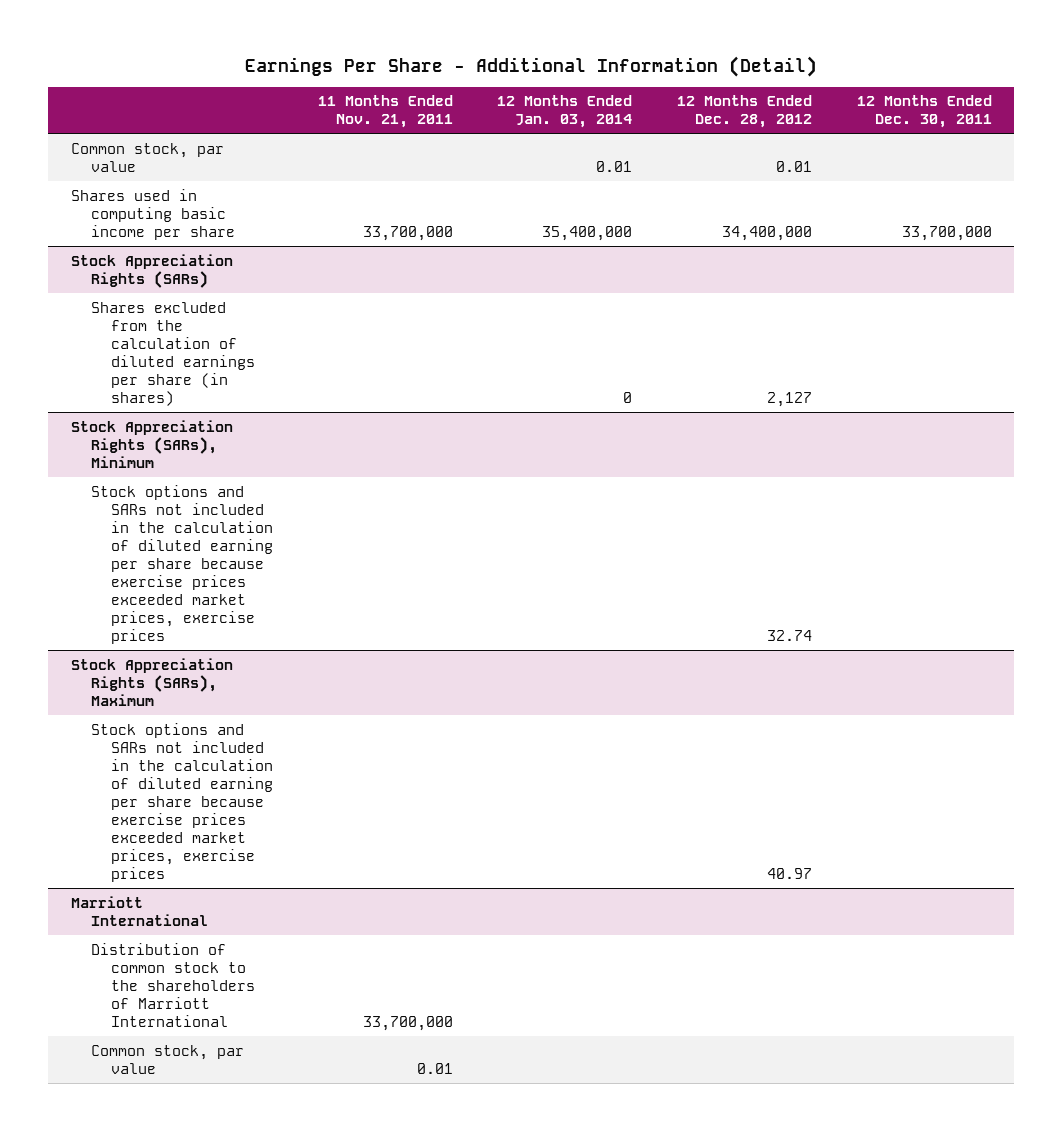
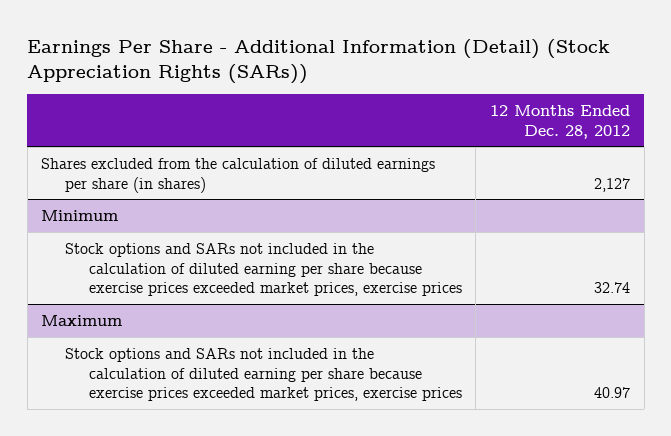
[245,55,818,77] Earnings Per Share - Additional Information (Detail) -> [27,38,611,84] Earnings Per Share - Additional Information (Detail) (Stock Appreciation Rights (SARs))
[317,95,453,129] 11 Months Ended Nov. 21, 2011 -> none
[497,95,633,129] 12 Months Ended Jan. 03, 2014 -> none
[856,95,992,129] 12 Months Ended Dec. 30, 2011 -> none
[70,142,224,172] Common stock, par value -> none
[70,188,235,240] Shares used in computing basic income per share -> none
[70,253,233,288] Stock Appreciation Rights (SARs) -> none
[70,419,233,468] Stock Appreciation Rights (SARs), Minimum -> none
none -> [41,209,119,221] Minimum
[70,657,233,706] Stock Appreciation Rights (SARs), Maximum -> none
none -> [41,314,123,326] Maximum
[70,895,208,926] Marriott International -> none
[90,942,255,1027] Distribution of common stock to the shareholders of Marriott International -> none
[90,1044,244,1074] Common stock, par value -> none

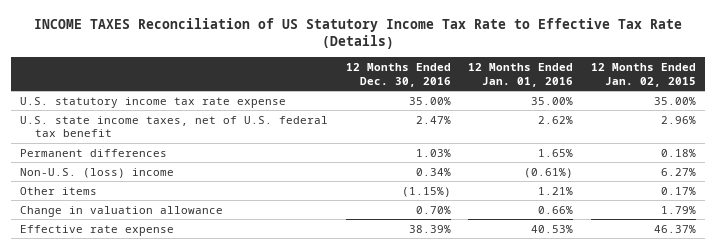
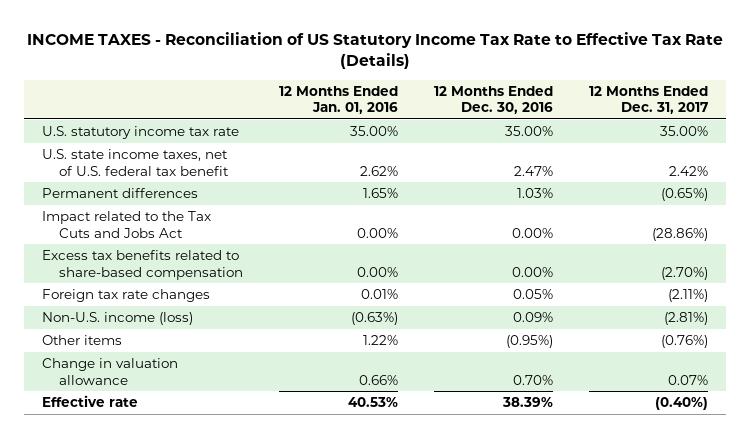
[34,17,683,50] INCOME TAXES Reconciliation of US Statutory Income Tax Rate to Effective Tax Rate (Details) -> [26,31,723,70] INCOME TAXES - Reconciliation of US Statutory Income Tax Rate to Effective Tax Rate (Details)
[591,62,697,87] 12 Months Ended Jan. 02, 2015 -> none
none -> [588,85,708,115] 12 Months Ended Dec. 31, 2017
[20,96,287,108] U.S. statutory income tax rate expense -> [41,126,239,140] U.S. statutory income tax rate
none -> [41,211,211,238] Impact related to the Tax Cuts and Jobs Act
none -> [41,250,244,280] Excess tax benefits related to share-based compensation
none -> [41,289,210,303] Foreign tax rate changes
[20,167,175,178] Non-U.S. (loss) income -> [41,312,193,326] Non-U.S. income (loss)
[415,167,451,176] 0.34% -> [513,312,554,323] 0.09%
[524,167,574,178] (0.61%) -> [351,312,399,326] (0.63%)
[401,186,451,197] (1.15%) -> [506,335,554,349] (0.95%)
[538,186,574,195] 1.21% -> [363,335,399,346] 1.22%
[20,224,175,236] Effective rate expense -> [41,395,138,408] Effective rate

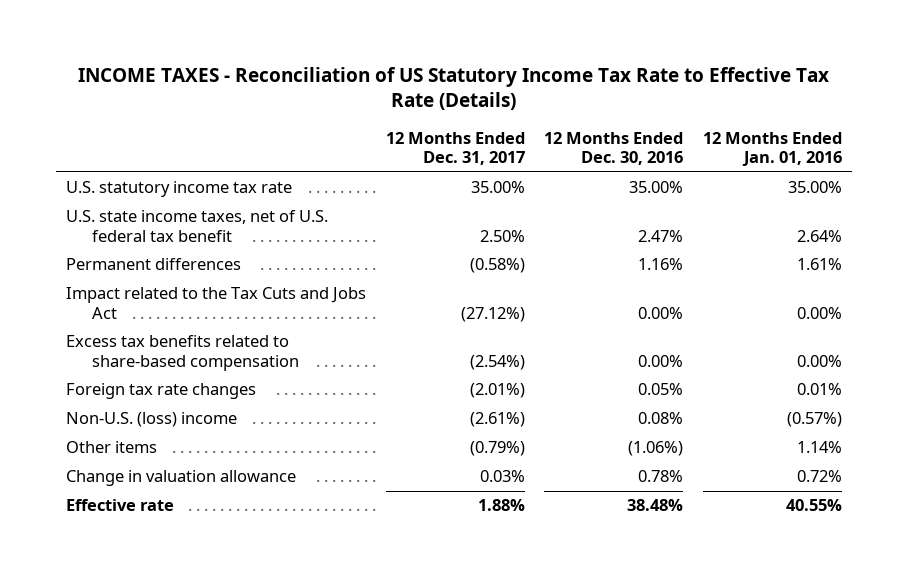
[360,165,399,176] 2.62% -> [796,229,842,242] 2.64%
[668,165,708,176] 2.42% -> [479,229,525,242] 2.50%
[363,188,399,199] 1.65% -> [796,258,842,271] 1.61%
[517,188,554,199] 1.03% -> [638,258,684,271] 1.16%
[660,188,708,202] (0.65%) -> [469,258,525,274] (0.58%)
[651,227,708,241] (28.86%) -> [460,306,525,322] (27.12%)
[660,266,708,280] (2.70%) -> [469,354,525,370] (2.54%)
[667,289,708,303] (2.11%) -> [469,383,525,399] (2.01%)
[41,312,193,326] Non-U.S. income (loss) -> [65,412,237,428] Non-U.S. (loss) income
[351,312,399,326] (0.63%) -> [786,412,842,428] (0.57%)
[513,312,554,323] 0.09% -> [638,412,684,425] 0.08%
[663,312,708,326] (2.81%) -> [469,412,525,428] (2.61%)
[363,335,399,346] 1.22% -> [796,441,842,454] 1.14%
[506,335,554,349] (0.95%) -> [628,441,684,457] (1.06%)
[660,335,708,349] (0.76%) -> [469,441,525,457] (0.79%)
[359,374,399,385] 0.66% -> [796,470,842,483] 0.72%
[513,374,554,385] 0.70% -> [638,470,684,483] 0.78%
[667,374,708,385] 0.07% -> [479,470,525,483] 0.03%
[348,397,399,408] 40.53% -> [785,499,842,512] 40.55%
[502,397,554,408] 38.39% -> [627,499,684,512] 38.48%
[654,397,708,411] (0.40%) -> [477,499,525,512] 1.88%

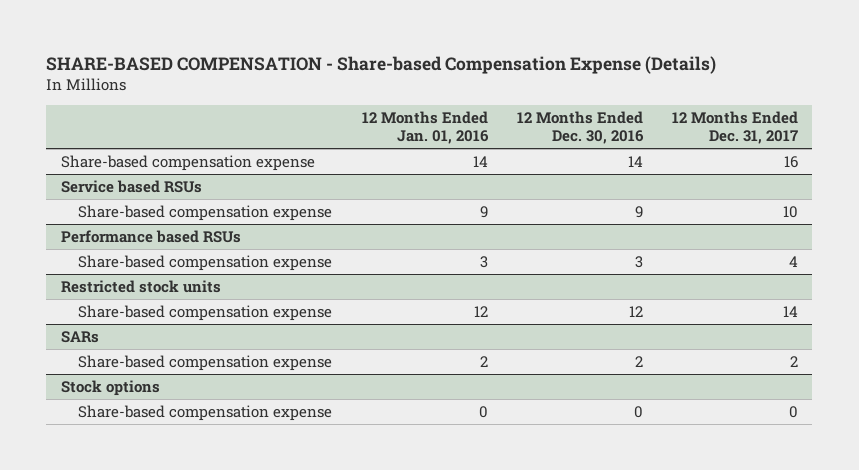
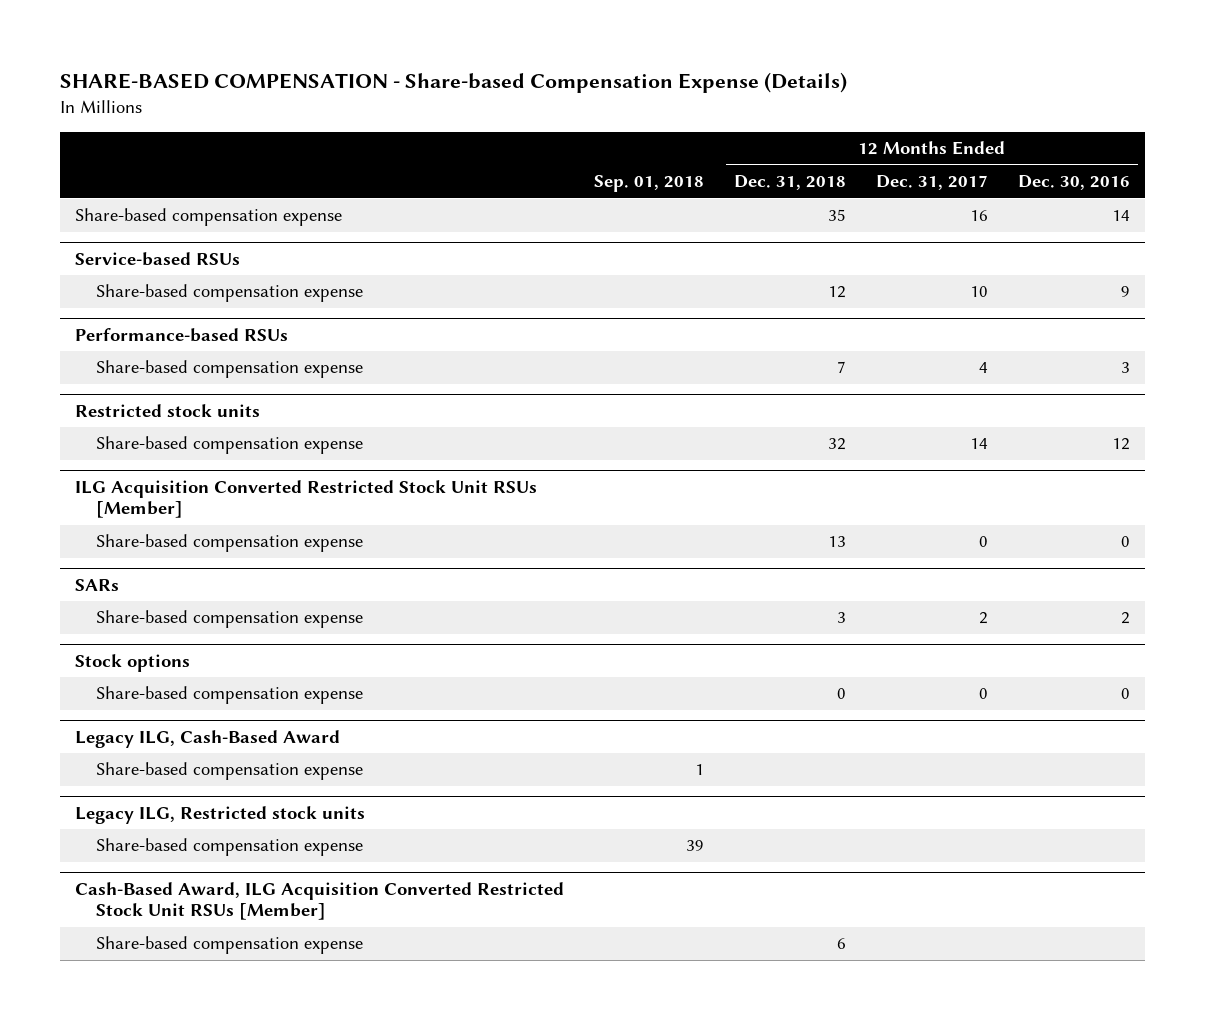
[361,111,489,145] 12 Months Ended Jan. 01, 2016 -> none
none -> [593,175,704,193] Sep. 01, 2018
none -> [733,175,846,191] Dec. 31, 2018
[60,179,202,193] Service based RSUs -> [74,252,240,267] Service-based RSUs
[60,229,241,243] Performance based RSUs -> [74,328,288,343] Performance-based RSUs
none -> [74,480,537,519] ILG Acquisition Converted Restricted Stock Unit RSUs [Member]
none -> [96,534,364,553] Share-based compensation expense
none -> [74,730,340,749] Legacy ILG, Cash-Based Award
none -> [96,762,364,781] Share-based compensation expense
none -> [74,806,365,825] Legacy ILG, Restricted stock units
none -> [96,838,364,857] Share-based compensation expense
none -> [74,882,564,921] Cash-Based Award, ILG Acquisition Converted Restricted Stock Unit RSUs [Member]
none -> [96,936,364,955] Share-based compensation expense

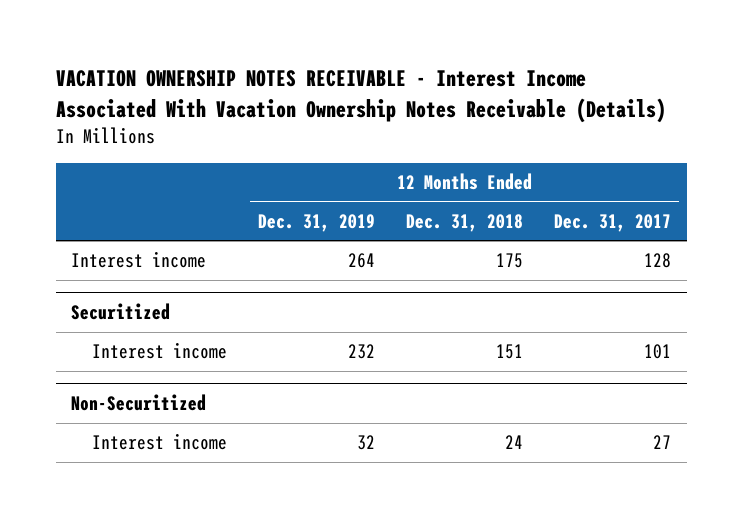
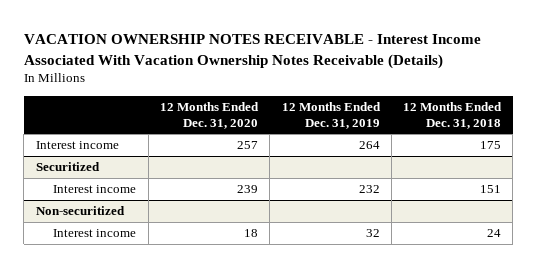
[554,213,672,232] Dec. 31, 2017 -> none
none -> [159,101,259,129] 12 Months Ended Dec. 31, 2020
[71,393,207,411] Non-Securitized -> [35,206,125,216] Non-securitized

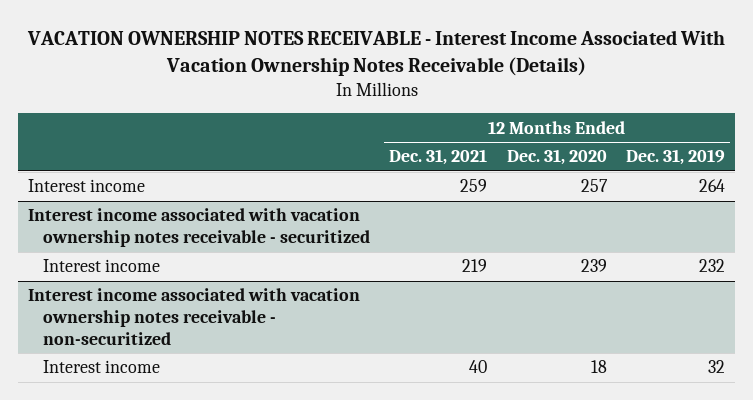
[403,101,503,129] 12 Months Ended Dec. 31, 2018 -> none
none -> [389,149,488,166] Dec. 31, 2021
[35,162,100,172] Securitized -> [28,208,370,248] Interest income associated with vacation ownership notes receivable - securitized
[35,206,125,216] Non-securitized -> [28,288,361,345] Interest income associated with vacation ownership notes receivable - non-securitized

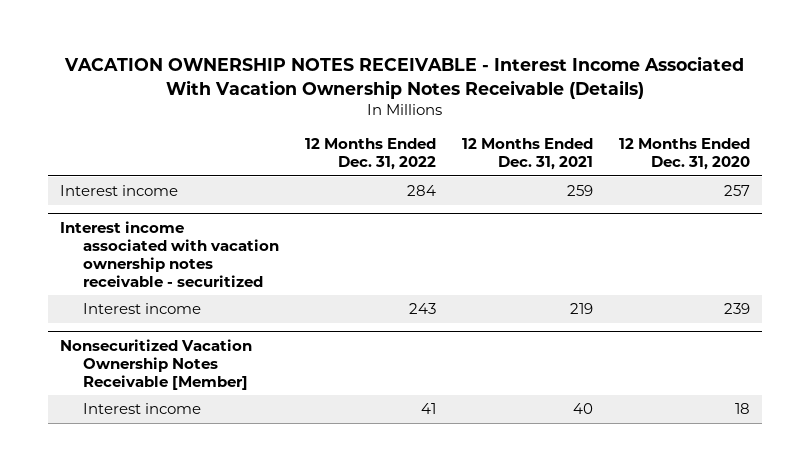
[626,149,726,166] Dec. 31, 2019 -> none
none -> [304,138,436,171] 12 Months Ended Dec. 31, 2022
[28,288,361,345] Interest income associated with vacation ownership notes receivable - non-securitized -> [60,339,253,390] Nonsecuritized Vacation Ownership Notes Receivable [Member]

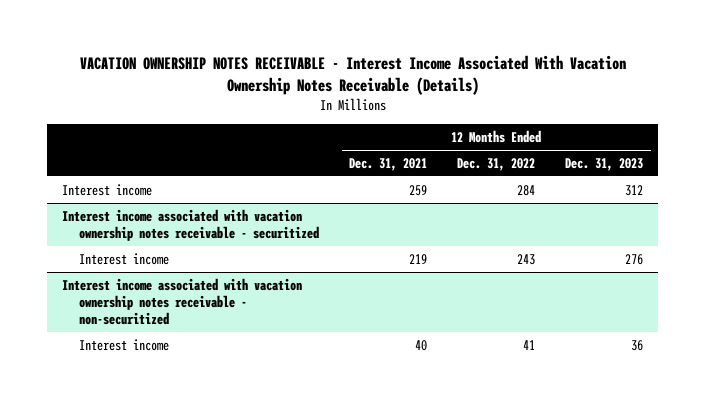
[618,138,750,171] 12 Months Ended Dec. 31, 2020 -> none
none -> [565,157,644,171] Dec. 31, 2023
[60,339,253,390] Nonsecuritized Vacation Ownership Notes Receivable [Member] -> [62,277,303,326] Interest income associated with vacation ownership notes receivable - non-securitized

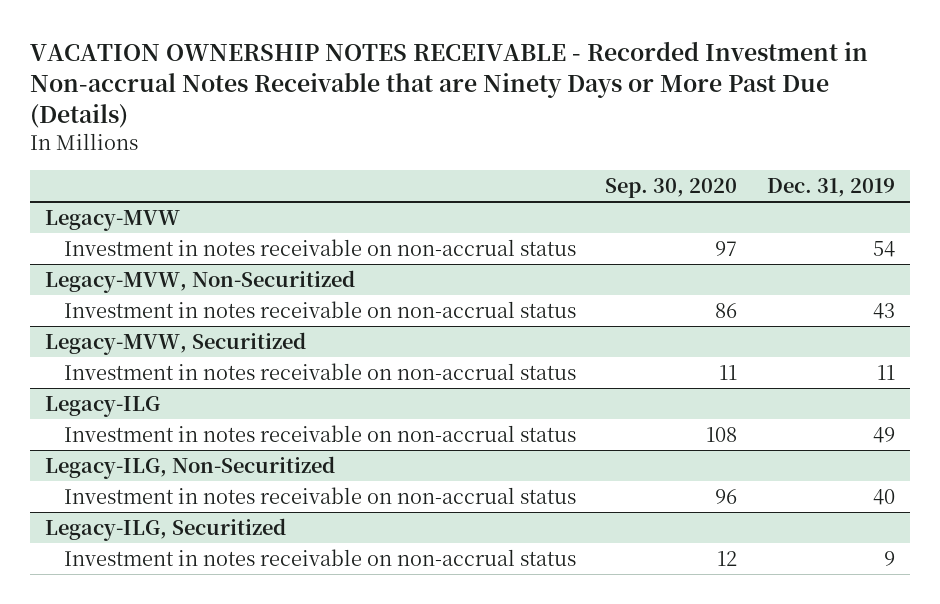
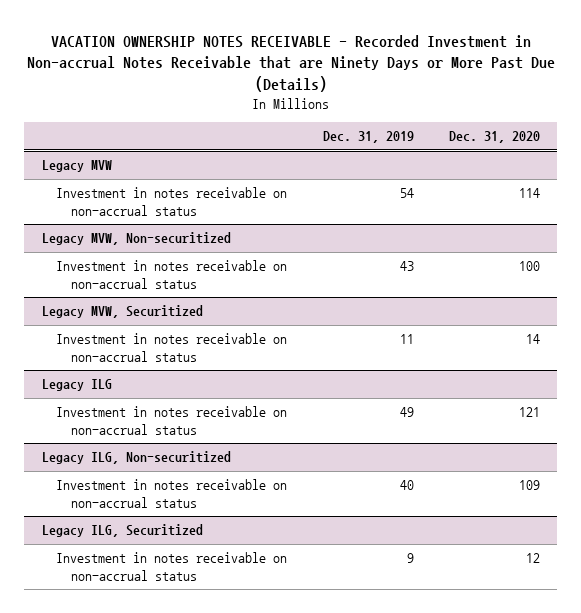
[605,178,738,199] Sep. 30, 2020 -> none
none -> [448,131,540,144] Dec. 31, 2020
[44,209,180,231] Legacy-MVW -> [41,160,112,173] Legacy MVW
[44,269,355,293] Legacy-MVW, Non-Securitized -> [41,232,231,246] Legacy MVW, Non-securitized
[44,331,306,355] Legacy-MVW, Securitized -> [41,305,203,319] Legacy MVW, Securitized
[44,395,160,417] Legacy-ILG -> [41,379,112,392] Legacy ILG
[44,455,335,479] Legacy-ILG, Non-Securitized -> [41,451,231,465] Legacy ILG, Non-securitized
[44,517,286,541] Legacy-ILG, Securitized -> [41,524,203,538] Legacy ILG, Securitized

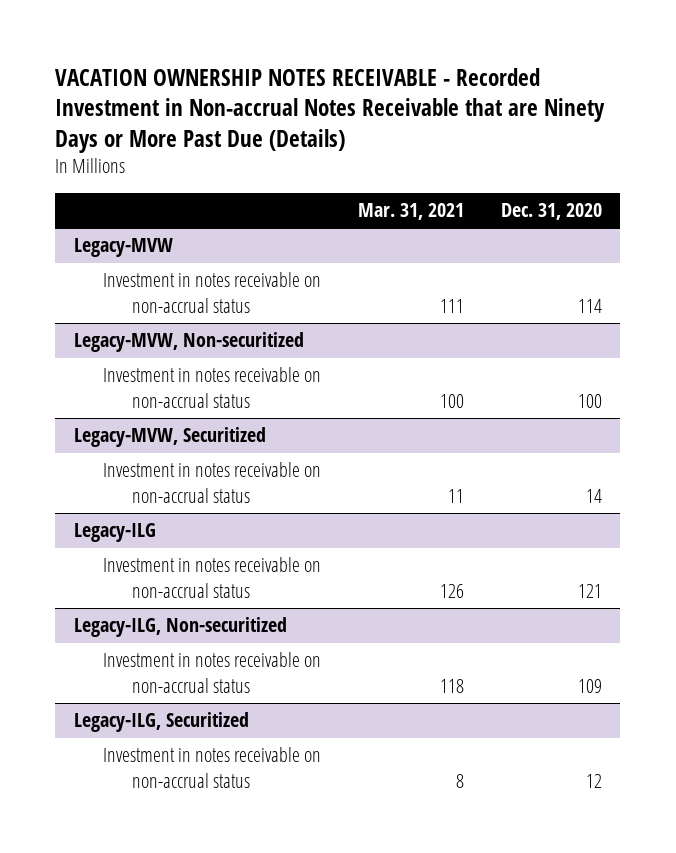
[322,131,414,144] Dec. 31, 2019 -> none
none -> [357,203,464,221] Mar. 31, 2021
[41,160,112,173] Legacy MVW -> [73,238,173,258] Legacy-MVW
[41,232,231,246] Legacy MVW, Non-securitized -> [73,332,304,353] Legacy-MVW, Non-securitized
[41,305,203,319] Legacy MVW, Securitized -> [73,427,266,448] Legacy-MVW, Securitized
[41,379,112,392] Legacy ILG -> [73,523,156,543] Legacy-ILG
[41,451,231,465] Legacy ILG, Non-securitized -> [73,617,287,638] Legacy-ILG, Non-securitized
[41,524,203,538] Legacy ILG, Securitized -> [73,712,249,733] Legacy-ILG, Securitized

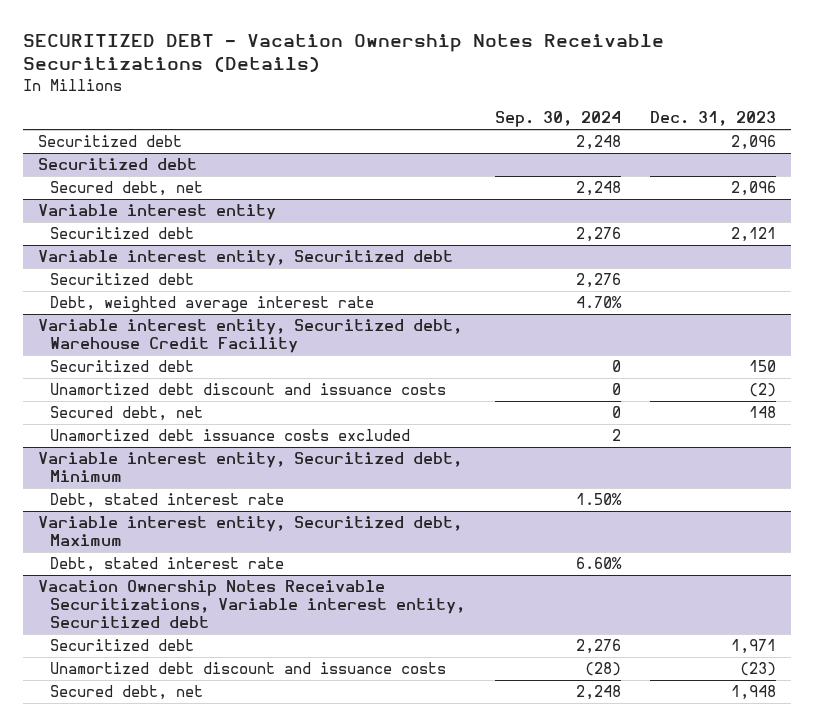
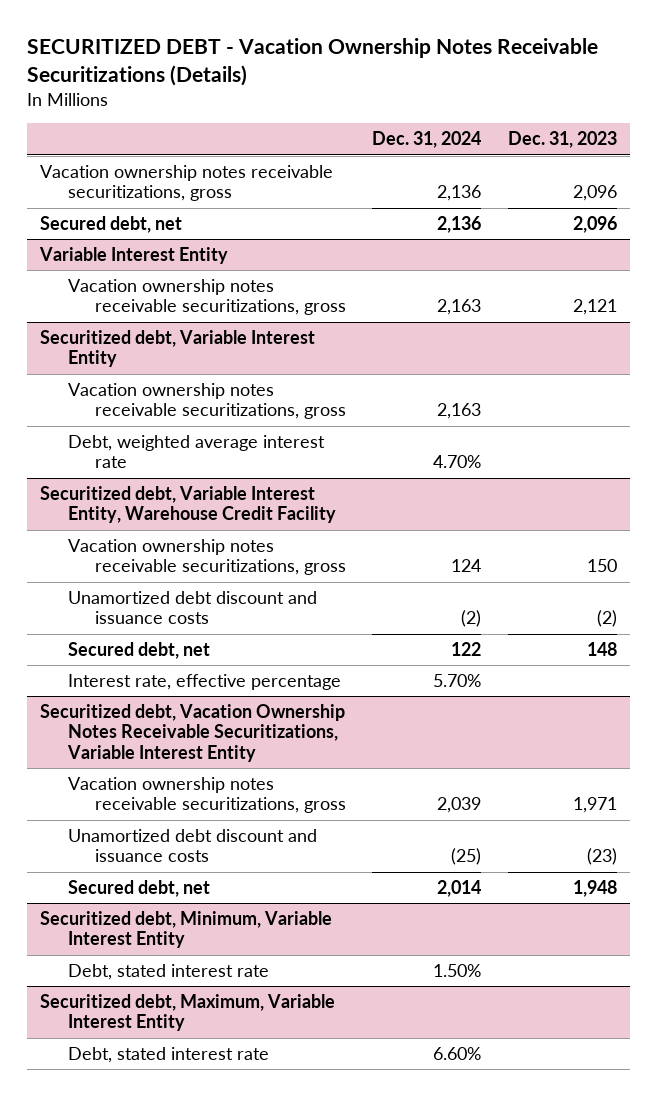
[494,111,621,128] Sep. 30, 2024 -> none
none -> [372,131,482,149] Dec. 31, 2024
[38,158,198,171] Securitized debt -> none
[38,135,183,148] Securitized debt -> [40,165,334,202] Vacation ownership notes receivable securitizations, gross
[38,204,277,221] Variable interest entity -> [39,247,229,265] Variable Interest Entity
[49,227,194,240] Securitized debt -> [67,279,347,316] Vacation ownership notes receivable securitizations, gross
[38,250,454,267] Variable interest entity, Securitized debt -> [40,330,316,368] Securitized debt, Variable Interest Entity
[49,273,194,286] Securitized debt -> [67,383,347,420] Vacation ownership notes receivable securitizations, gross
[38,319,463,354] Variable interest entity, Securitized debt, Warehouse Credit Facility -> [40,486,336,524] Securitized debt, Variable Interest Entity, Warehouse Credit Facility
[49,360,194,373] Securitized debt -> [67,539,347,576] Vacation ownership notes receivable securitizations, gross
[49,429,410,442] Unamortized debt issuance costs excluded -> none
[38,452,463,483] Variable interest entity, Securitized debt, Minimum -> none
[49,493,284,509] Debt, stated interest rate -> none
[38,516,463,547] Variable interest entity, Securitized debt, Maximum -> none
[49,557,284,573] Debt, stated interest rate -> none
none -> [67,674,341,691] Interest rate, effective percentage
[38,580,465,628] Vacation Ownership Notes Receivable Securitizations, Variable interest entity, Securitized debt -> [40,704,346,762] Securitized debt, Vacation Ownership Notes Receivable Securitizations, Variable Interest Entity
[49,639,194,652] Securitized debt -> [67,777,347,814] Vacation ownership notes receivable securitizations, gross
none -> [40,911,333,949] Securitized debt, Minimum, Variable Interest Entity
none -> [67,964,269,981] Debt, stated interest rate
none -> [40,994,336,1032] Securitized debt, Maximum, Variable Interest Entity
none -> [67,1047,269,1064] Debt, stated interest rate

